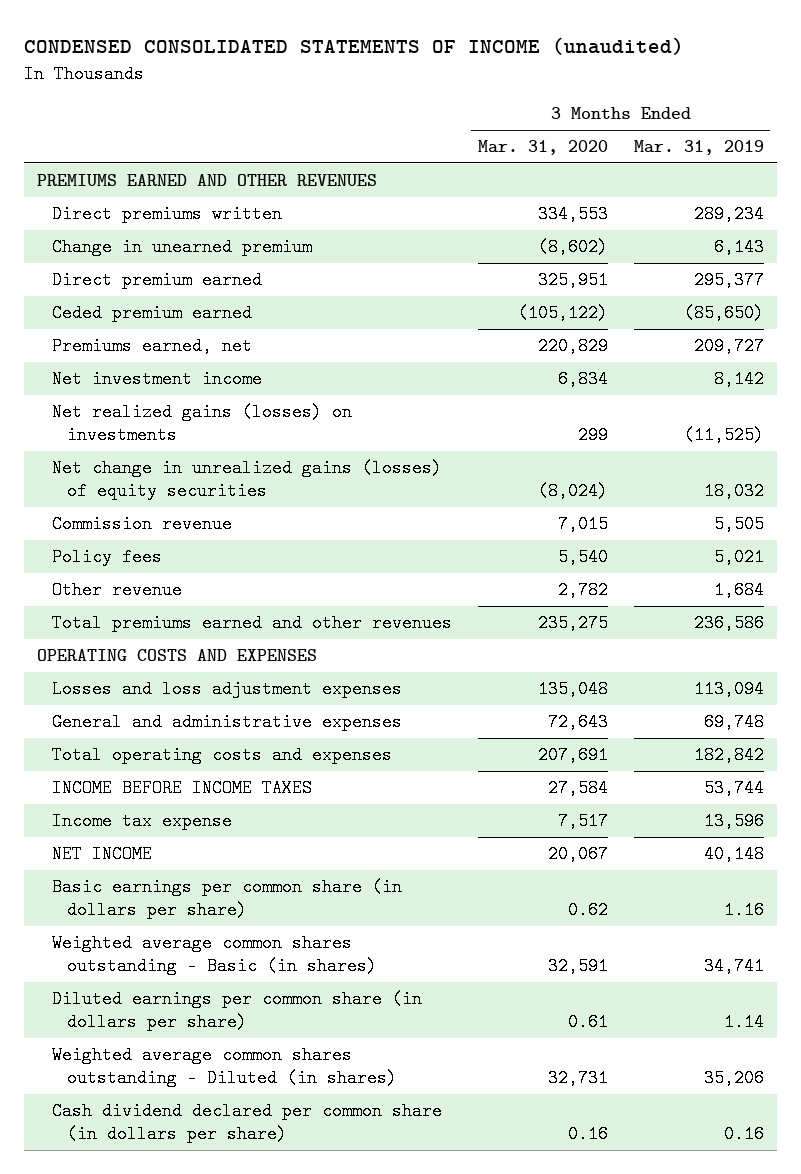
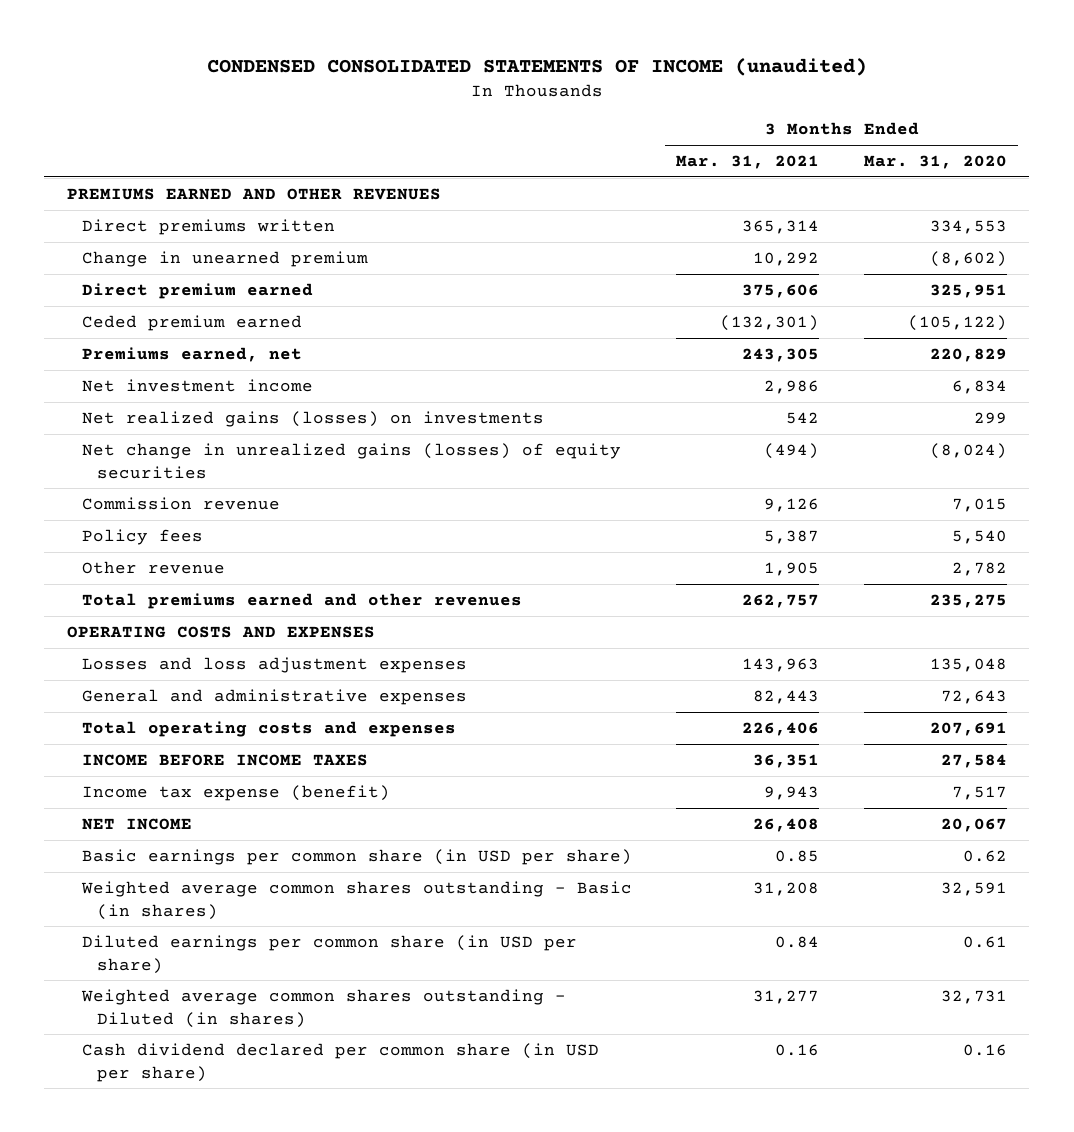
[633,140,764,156] Mar. 31, 2019 -> none
none -> [676,154,820,169] Mar. 31, 2021
[51,812,232,831] Income tax expense -> [81,784,390,801] Income tax expense (benefit)
[51,878,402,920] Basic earnings per common share (in dollars per share) -> [81,848,632,865] Basic earnings per common share (in USD per share)
[51,990,422,1032] Diluted earnings per common share (in dollars per share) -> [81,934,577,974] Diluted earnings per common share (in USD per share)
[51,1102,442,1144] Cash dividend declared per common share (in dollars per share) -> [81,1042,599,1082] Cash dividend declared per common share (in USD per share)

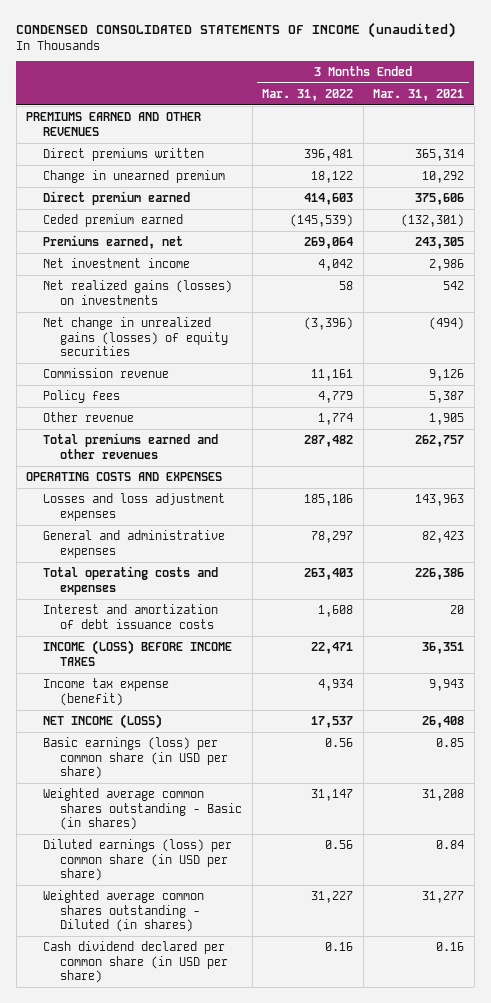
[863,154,1007,169] Mar. 31, 2020 -> none
none -> [262,88,354,101] Mar. 31, 2022
[753,689,820,704] 82,443 -> [422,530,465,543] 82,423
[742,721,820,736] 226,406 -> [415,567,465,580] 226,386
none -> [43,603,219,629] Interest and amortization of debt issuance costs
[81,753,368,766] INCOME BEFORE INCOME TAXES -> [43,639,233,666] INCOME (LOSS) BEFORE INCOME TAXES
[81,817,192,830] NET INCOME -> [43,713,163,729] NET INCOME (LOSS)
[81,848,632,865] Basic earnings per common share (in USD per share) -> [43,736,229,780] Basic earnings (loss) per common share (in USD per share)
[81,934,577,974] Diluted earnings per common share (in USD per share) -> [43,838,233,882] Diluted earnings (loss) per common share (in USD per share)

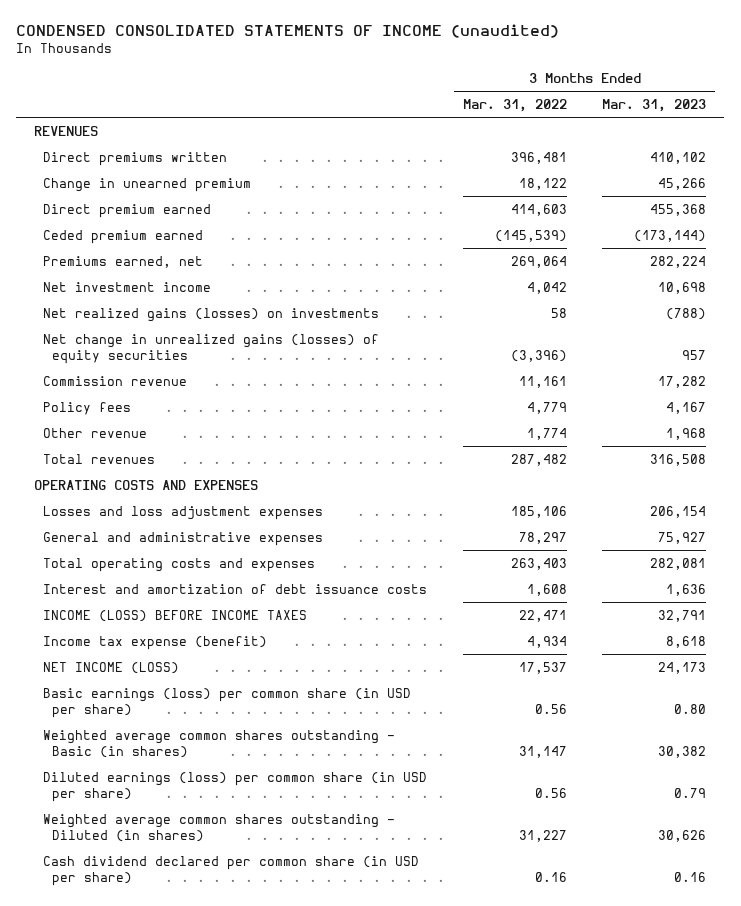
[373,88,465,101] Mar. 31, 2021 -> none
none -> [602,98,707,112] Mar. 31, 2023
[26,111,202,136] PREMIUMS EARNED AND OTHER REVENUES -> [34,125,99,136] REVENUES
[43,432,219,459] Total premiums earned and other revenues -> [43,453,156,464] Total revenues

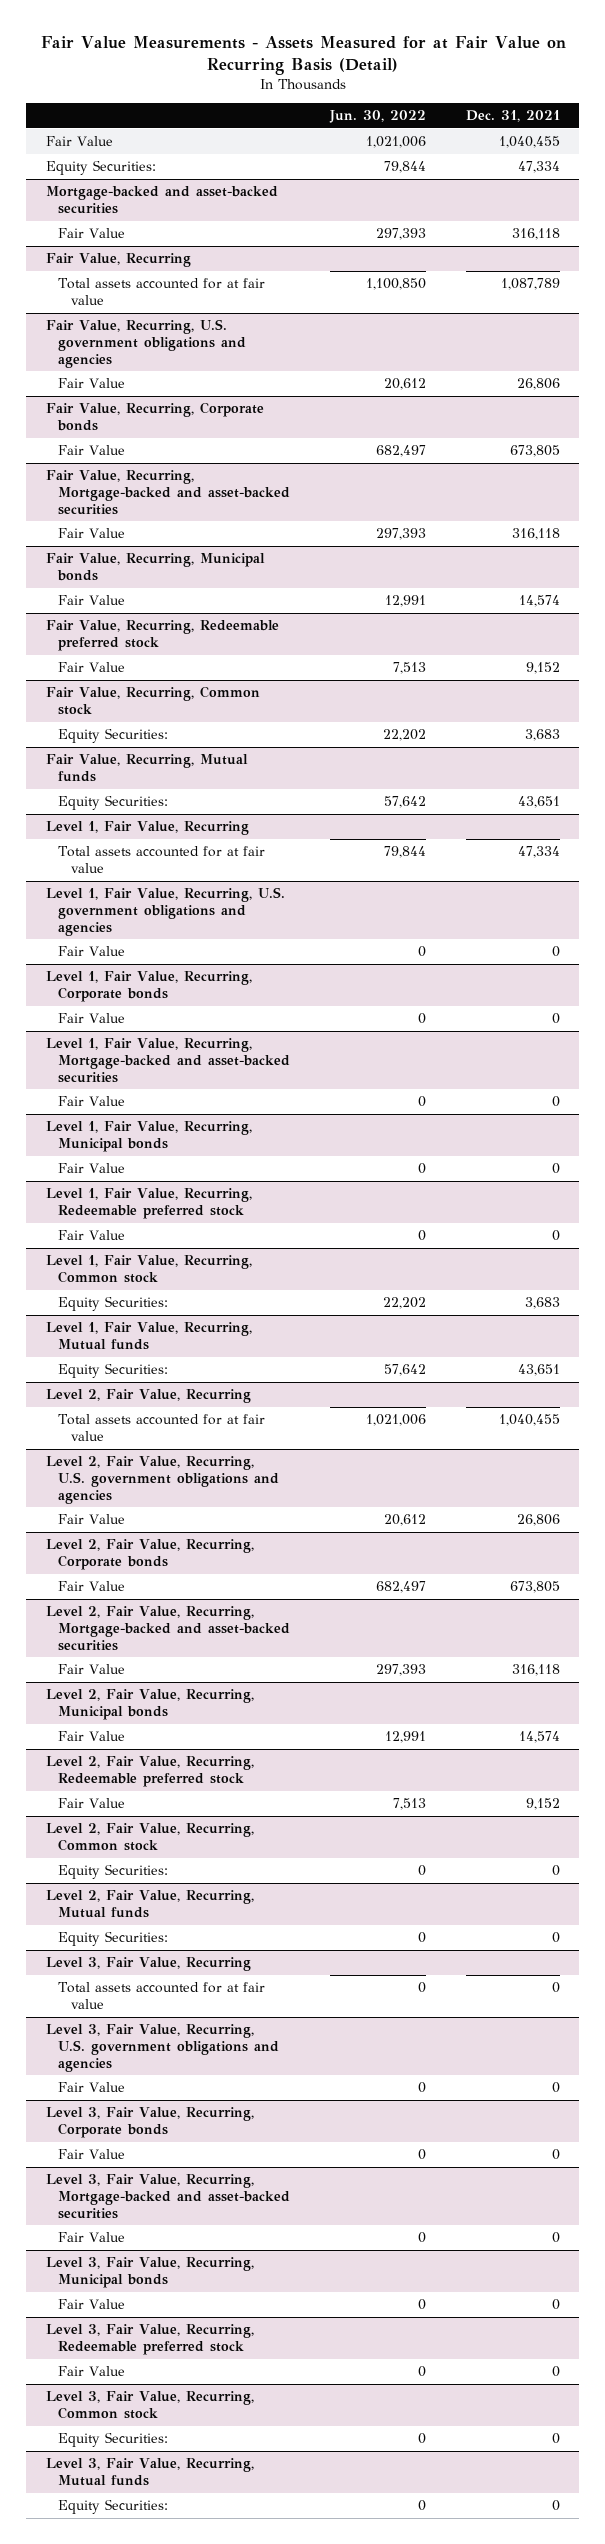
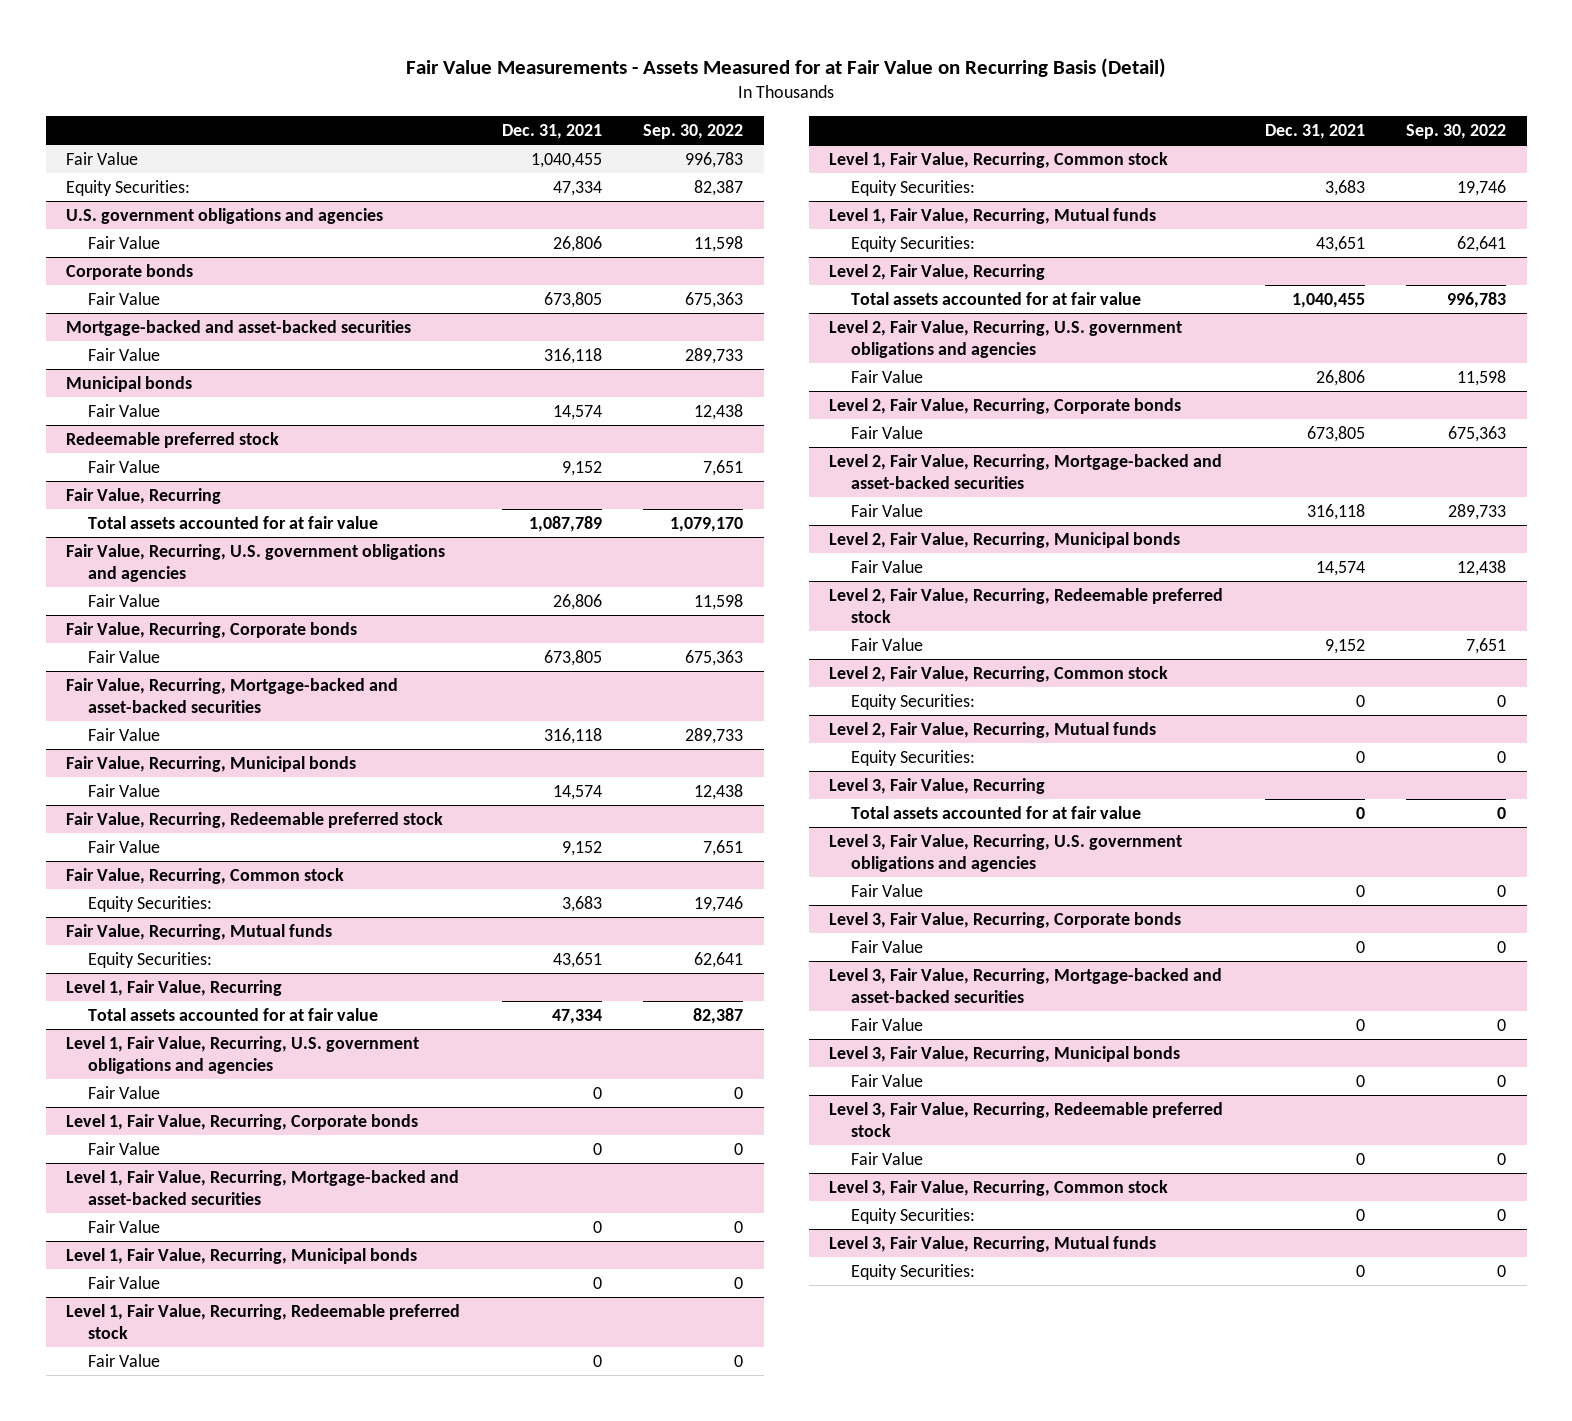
[328,110,426,124] Jun. 30, 2022 -> none
none -> [642,124,743,140] Sep. 30, 2022
none -> [66,208,384,225] U.S. government obligations and agencies
none -> [87,236,160,250] Fair Value
none -> [66,264,194,281] Corporate bonds
none -> [87,292,160,306] Fair Value
none -> [66,376,193,393] Municipal bonds
none -> [87,404,160,418] Fair Value
none -> [66,432,280,449] Redeemable preferred stock
none -> [87,460,160,474] Fair Value

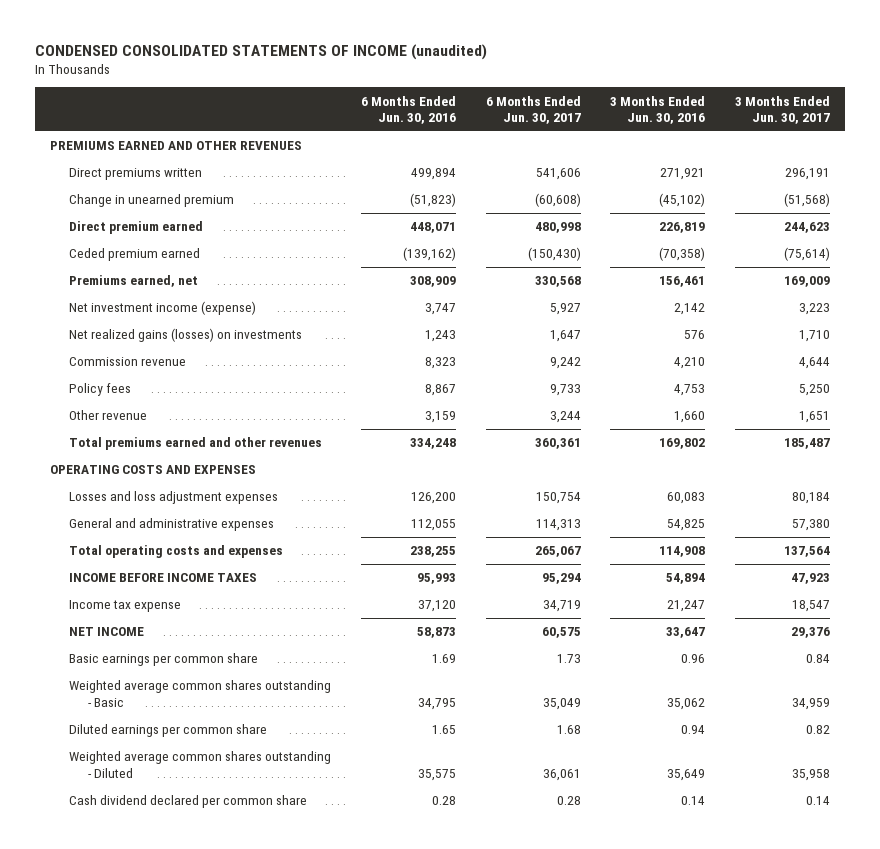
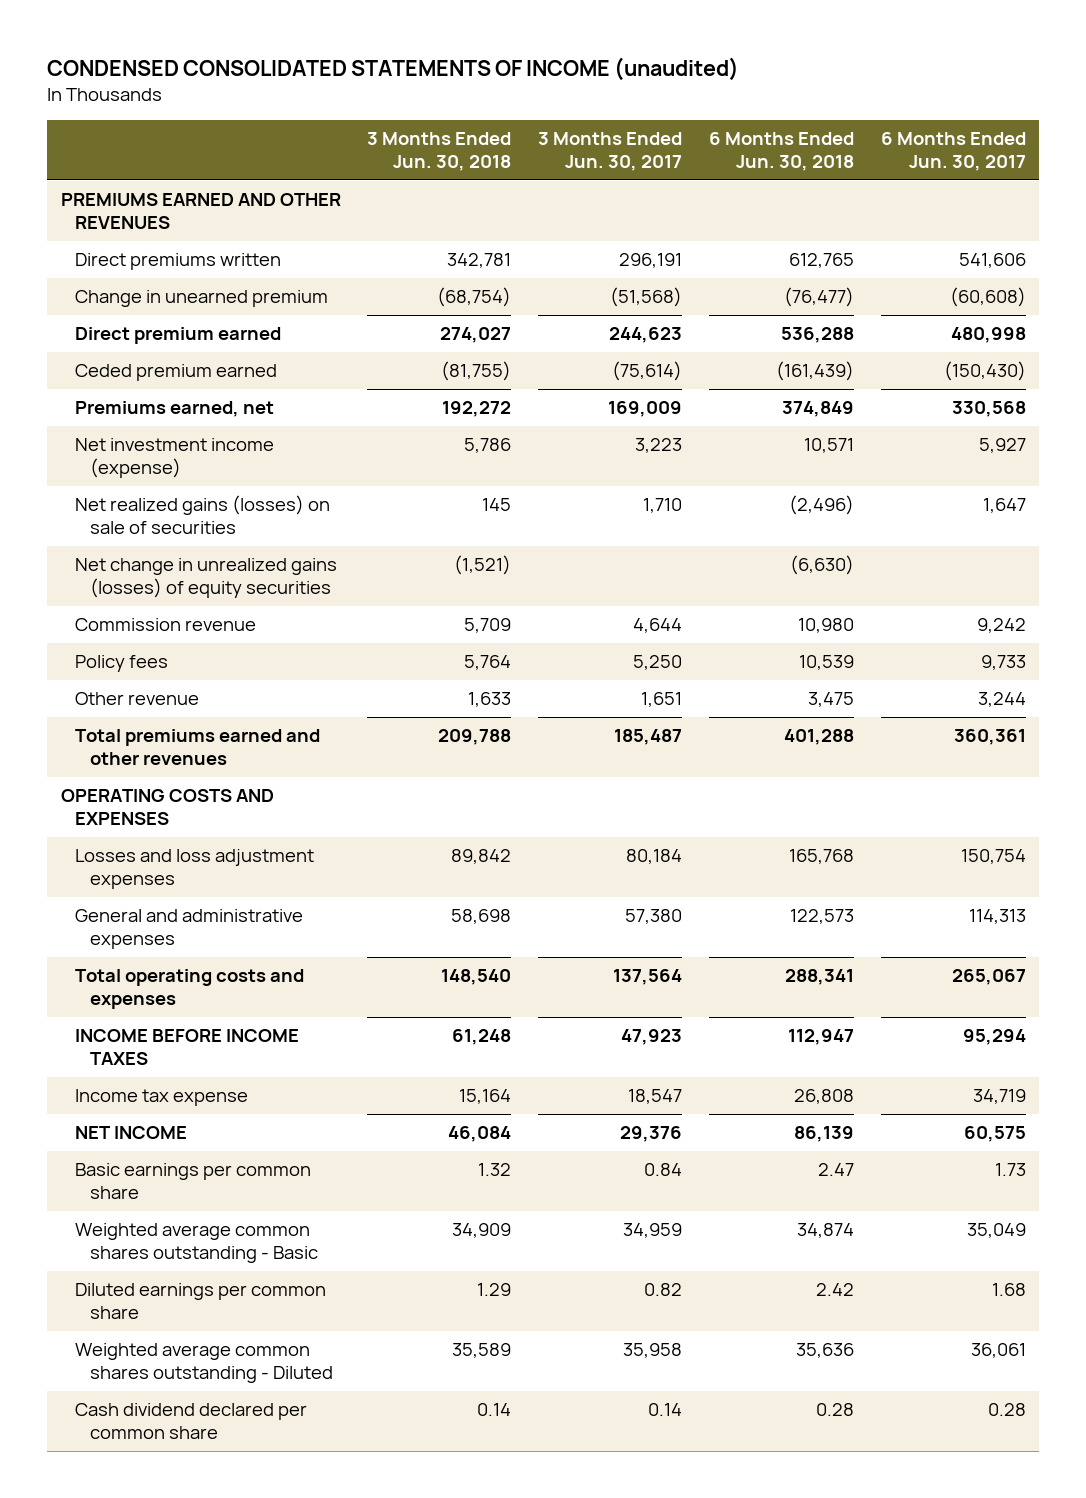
[360,95,456,125] 6 Months Ended Jun. 30, 2016 -> none
[610,95,706,125] 3 Months Ended Jun. 30, 2016 -> none
none -> [367,132,512,171] 3 Months Ended Jun. 30, 2018
none -> [708,132,854,171] 6 Months Ended Jun. 30, 2018
[68,328,302,343] Net realized gains (losses) on investments -> [75,495,331,534] Net realized gains (losses) on sale of securities
none -> [75,558,338,598] Net change in unrealized gains (losses) of equity securities

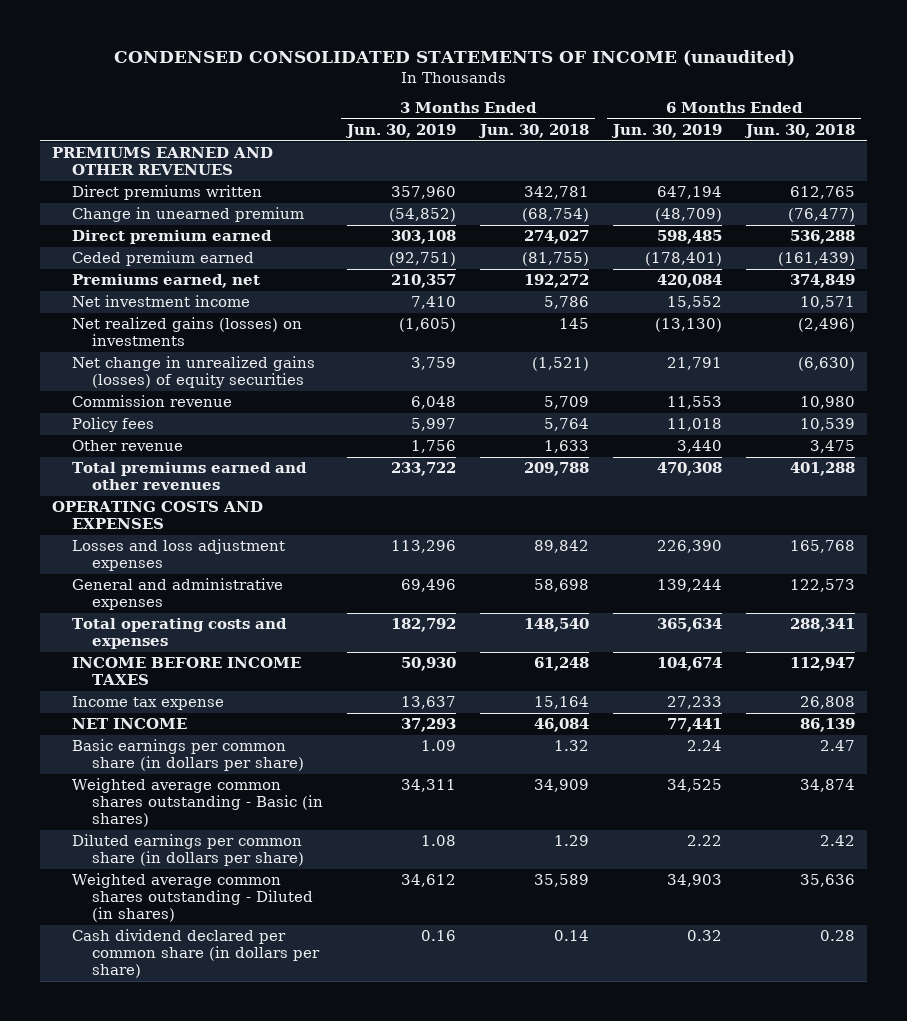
[538,132,683,171] 3 Months Ended Jun. 30, 2017 -> none
[880,132,1026,171] 6 Months Ended Jun. 30, 2017 -> none
none -> [344,124,456,139] Jun. 30, 2019
none -> [610,124,722,139] Jun. 30, 2019
[75,438,275,478] Net investment income (expense) -> [72,295,251,308] Net investment income
[75,495,331,534] Net realized gains (losses) on sale of securities -> [72,317,303,347] Net realized gains (losses) on investments
[75,1163,312,1199] Basic earnings per common share -> [72,739,304,772] Basic earnings per common share (in dollars per share)
[75,1223,318,1263] Weighted average common shares outstanding - Basic -> [72,778,323,828] Weighted average common shares outstanding - Basic (in shares)
[75,1283,327,1319] Diluted earnings per common share -> [72,834,304,867] Diluted earnings per common share (in dollars per share)
[75,1343,333,1383] Weighted average common shares outstanding - Diluted -> [72,873,313,923] Weighted average common shares outstanding - Diluted (in shares)
[75,1403,308,1439] Cash dividend declared per common share -> [72,929,320,979] Cash dividend declared per common share (in dollars per share)

